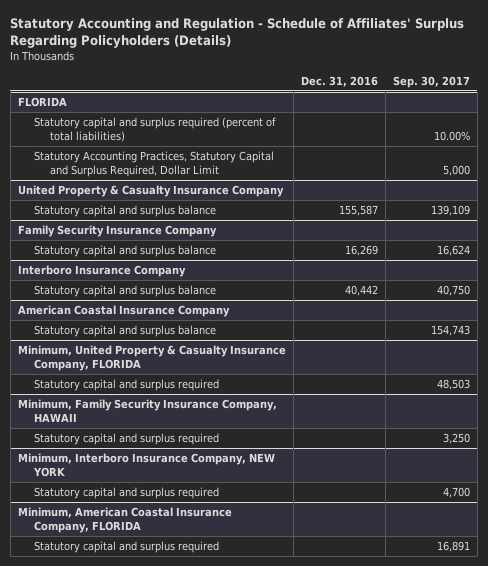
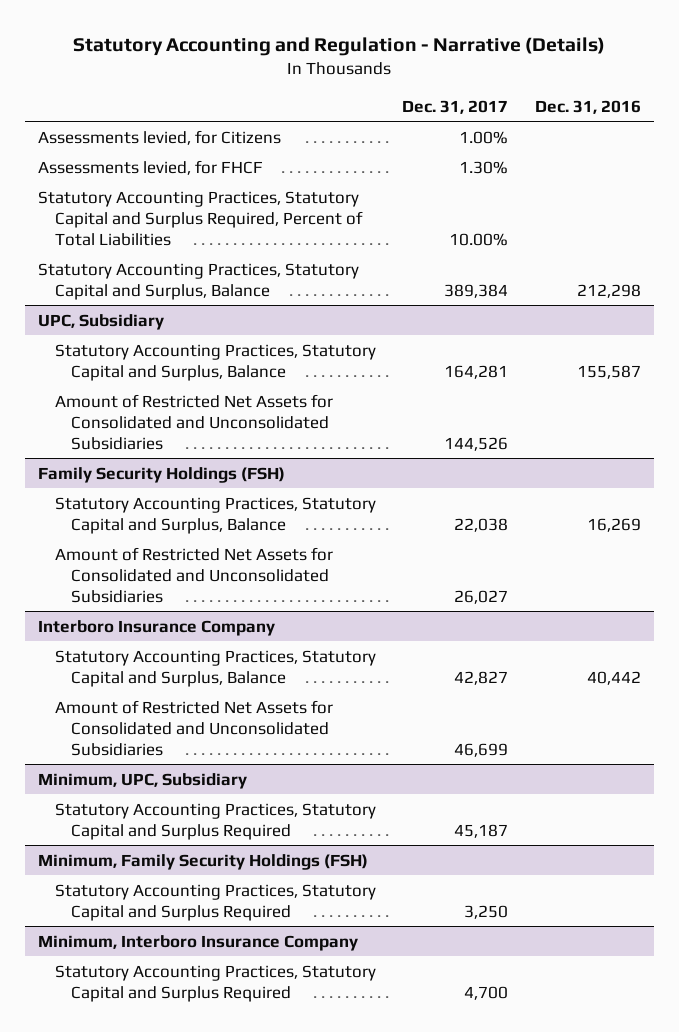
[10,17,465,48] Statutory Accounting and Regulation - Schedule of Affiliates' Surplus Regarding Policyholders (Details) -> [73,37,606,57] Statutory Accounting and Regulation - Narrative (Details)
[392,75,470,88] Sep. 30, 2017 -> none
none -> [402,99,509,114] Dec. 31, 2017
[17,96,67,107] FLORIDA -> none
[34,116,277,142] Statutory capital and surplus required (percent of total liabilities) -> none
[34,150,275,177] Statutory Accounting Practices, Statutory Capital and Surplus Required, Dollar Limit -> none
none -> [38,129,282,145] Assessments levied, for Citizens
none -> [38,159,264,175] Assessments levied, for FHCF
none -> [38,190,363,246] Statutory Accounting Practices, Statutory Capital and Surplus Required, Percent of Total Liabilities
none -> [38,262,360,300] Statutory Accounting Practices, Statutory Capital and Surplus, Balance
[17,184,284,197] United Property & Casualty Insurance Company -> [38,313,165,330] UPC, Subsidiary
[34,204,217,217] Statutory capital and surplus balance -> [54,343,376,381] Statutory Accounting Practices, Statutory Capital and Surplus, Balance
none -> [54,393,333,450] Amount of Restricted Net Assets for Consolidated and Unconsolidated Subsidiaries
[17,224,217,237] Family Security Insurance Company -> [38,466,286,483] Family Security Holdings (FSH)
[34,244,217,257] Statutory capital and surplus balance -> [54,496,376,534] Statutory Accounting Practices, Statutory Capital and Surplus, Balance
none -> [54,546,333,603] Amount of Restricted Net Assets for Consolidated and Unconsolidated Subsidiaries
[17,304,230,317] American Coastal Insurance Company -> none
[34,324,217,337] Statutory capital and surplus balance -> none
[17,344,286,371] Minimum, United Property & Casualty Insurance Company, FLORIDA -> none
[34,378,220,391] Statutory capital and surplus required -> none
[17,398,277,422] Minimum, Family Security Insurance Company, HAWAII -> none
[34,432,220,445] Statutory capital and surplus required -> none
[17,506,232,533] Minimum, American Coastal Insurance Company, FLORIDA -> none
[34,540,220,553] Statutory capital and surplus required -> none
[34,284,217,297] Statutory capital and surplus balance -> [54,649,376,687] Statutory Accounting Practices, Statutory Capital and Surplus, Balance
none -> [54,699,333,756] Amount of Restricted Net Assets for Consolidated and Unconsolidated Subsidiaries
none -> [38,772,248,789] Minimum, UPC, Subsidiary
none -> [54,802,376,840] Statutory Accounting Practices, Statutory Capital and Surplus Required
none -> [38,853,369,870] Minimum, Family Security Holdings (FSH)
none -> [54,883,376,921] Statutory Accounting Practices, Statutory Capital and Surplus Required
[17,452,275,477] Minimum, Interboro Insurance Company, NEW YORK -> [38,934,359,951] Minimum, Interboro Insurance Company
[34,486,220,499] Statutory capital and surplus required -> [54,964,376,1002] Statutory Accounting Practices, Statutory Capital and Surplus Required

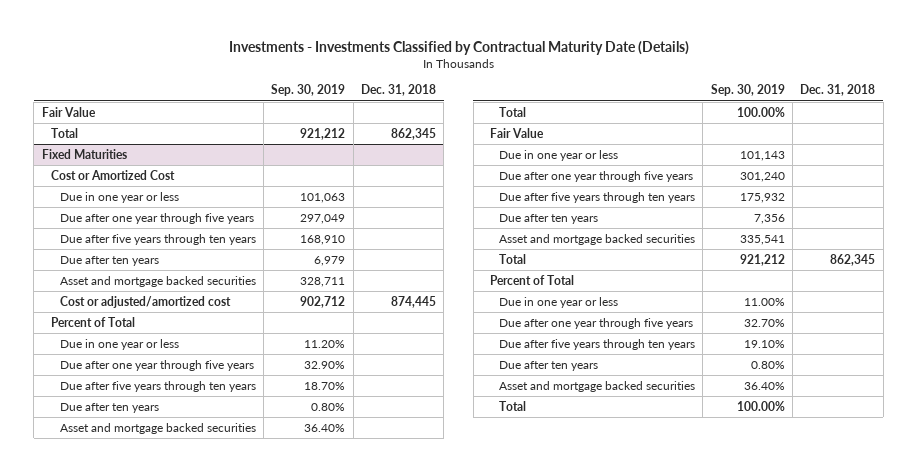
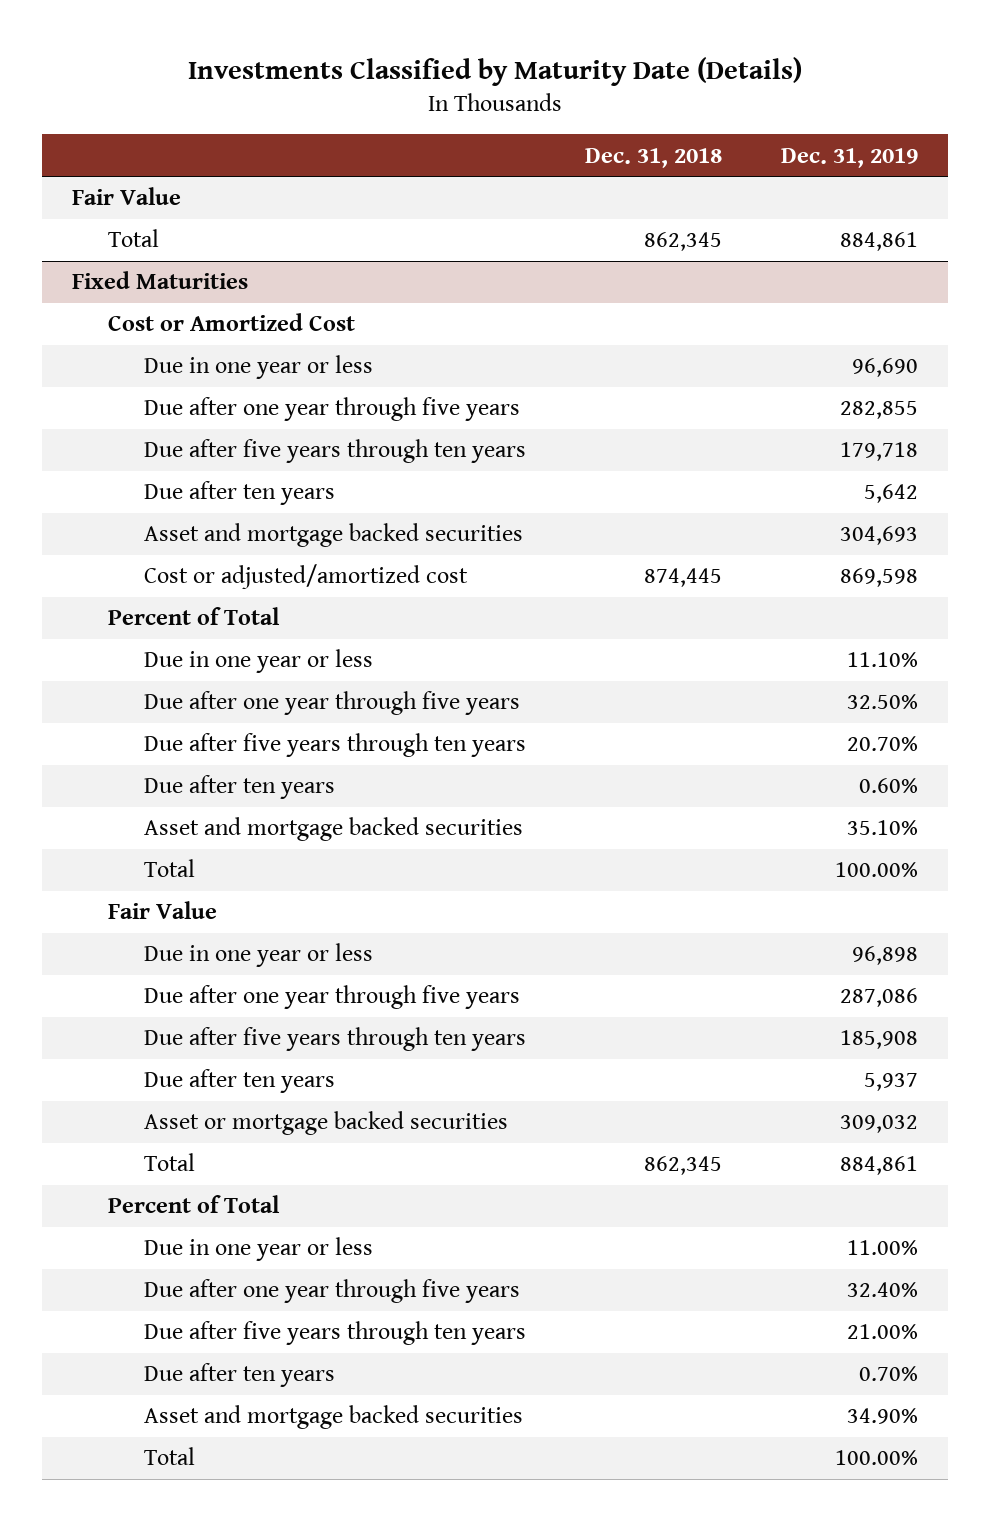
[228,41,689,56] Investments - Investments Classified by Contractual Maturity Date (Details) -> [187,56,802,86] Investments Classified by Maturity Date (Details)
[271,84,346,97] Sep. 30, 2019 -> none
none -> [781,147,919,168] Dec. 31, 2019
[498,233,695,245] Asset and mortgage backed securities -> [143,1111,508,1136] Asset or mortgage backed securities

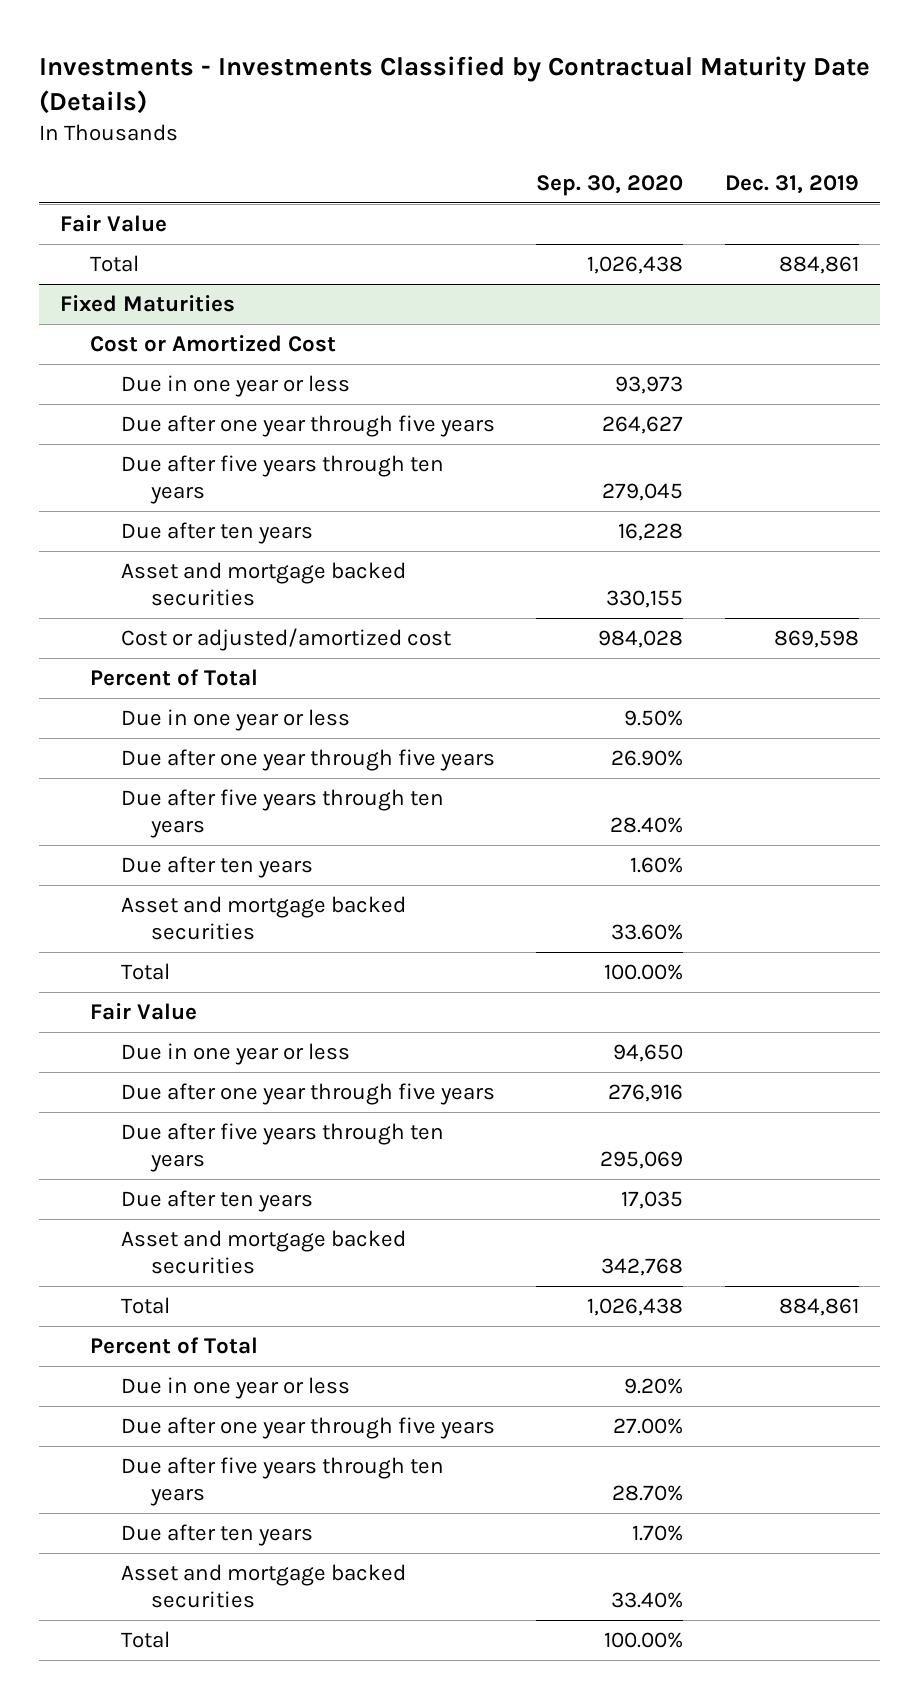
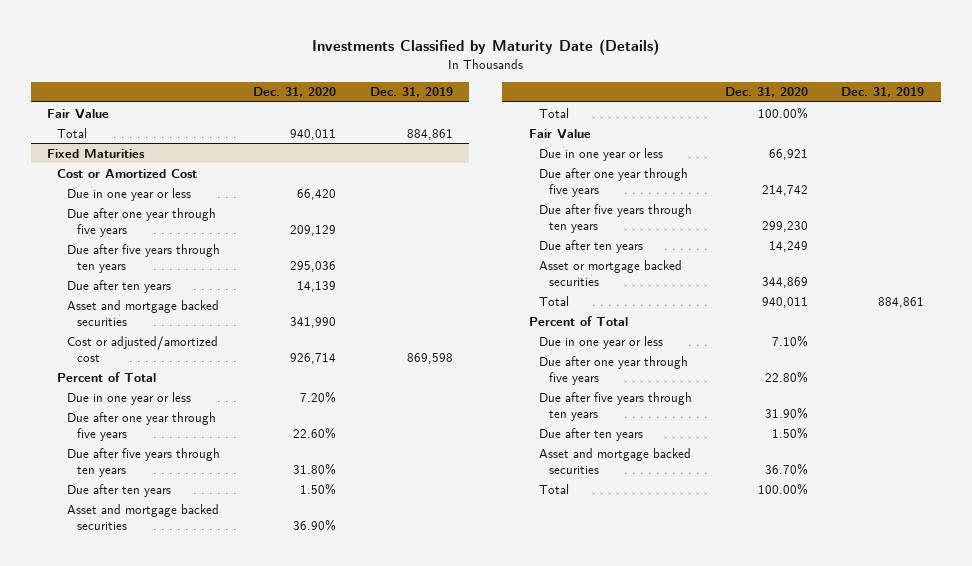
[39,55,871,114] Investments - Investments Classified by Contractual Maturity Date (Details) -> [311,38,659,55] Investments Classified by Maturity Date (Details)
[536,174,684,196] Sep. 30, 2020 -> none
none -> [253,87,337,98] Dec. 31, 2020
[120,1229,406,1275] Asset and mortgage backed securities -> [538,259,682,287] Asset or mortgage backed securities

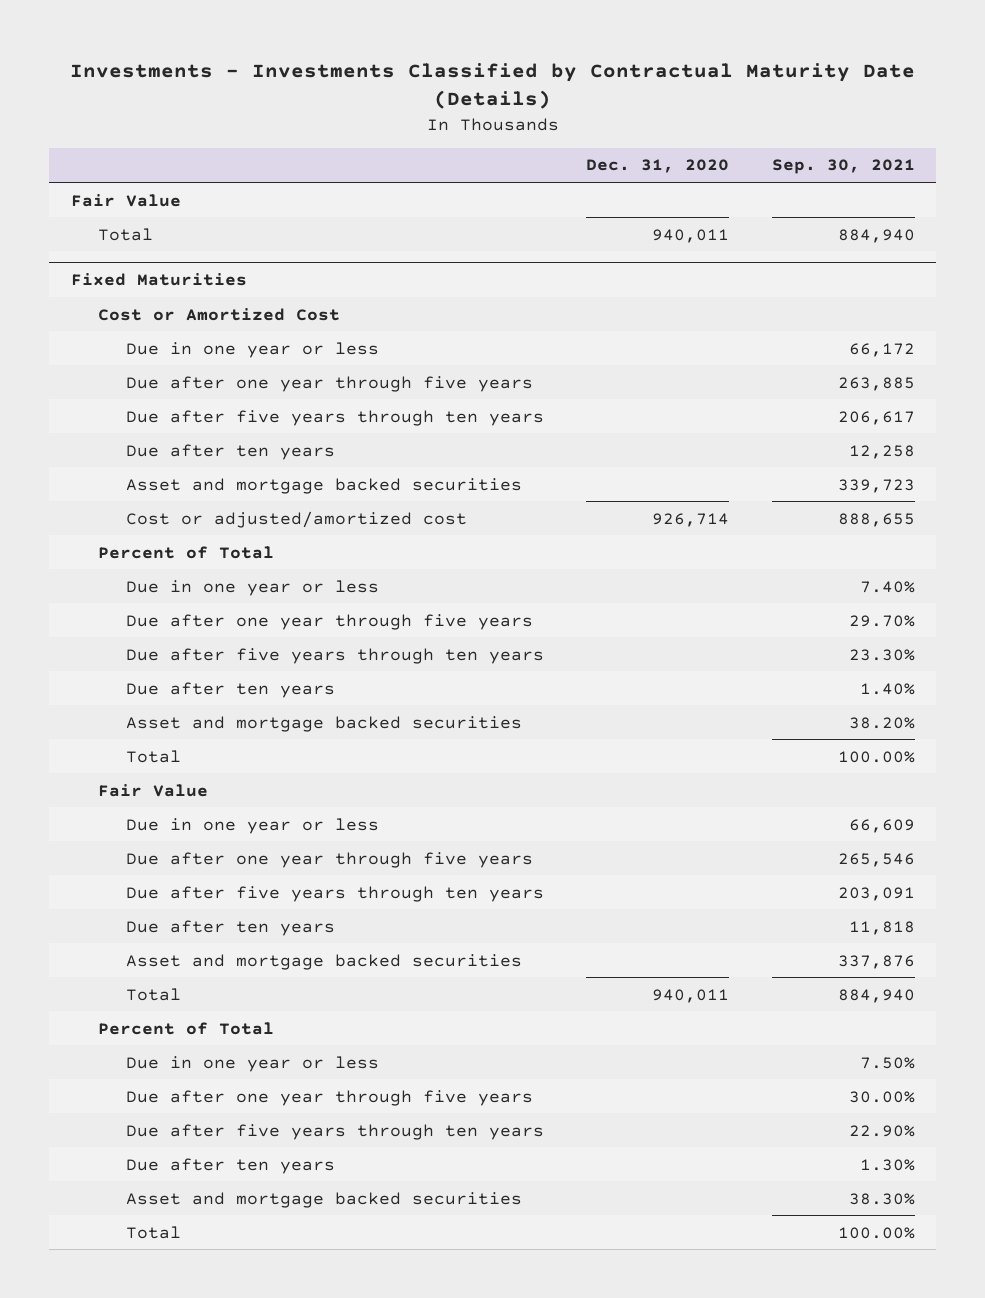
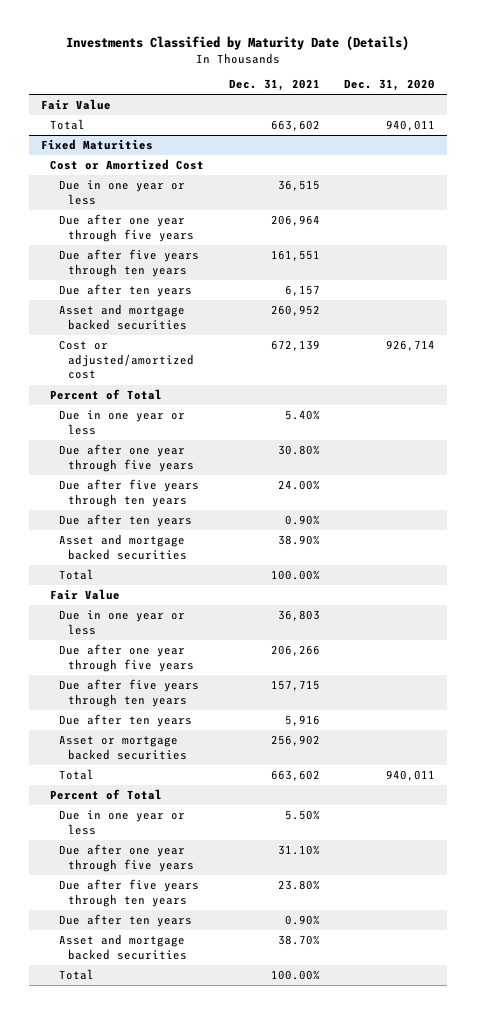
[69,63,915,110] Investments - Investments Classified by Contractual Maturity Date (Details) -> [66,36,410,51] Investments Classified by Maturity Date (Details)
[771,159,915,175] Sep. 30, 2021 -> none
none -> [228,79,320,92] Dec. 31, 2021
[125,953,522,970] Asset and mortgage backed securities -> [59,735,188,760] Asset or mortgage backed securities

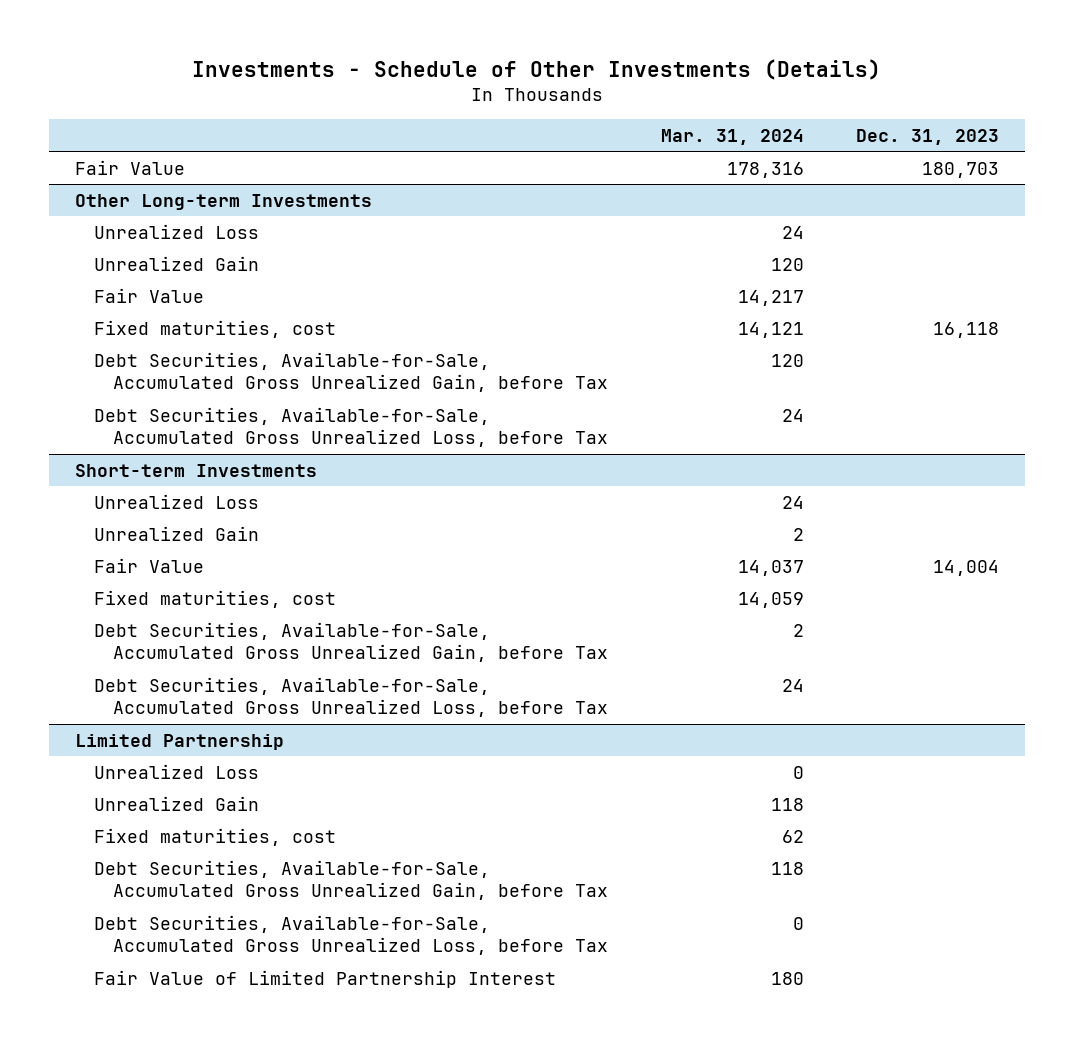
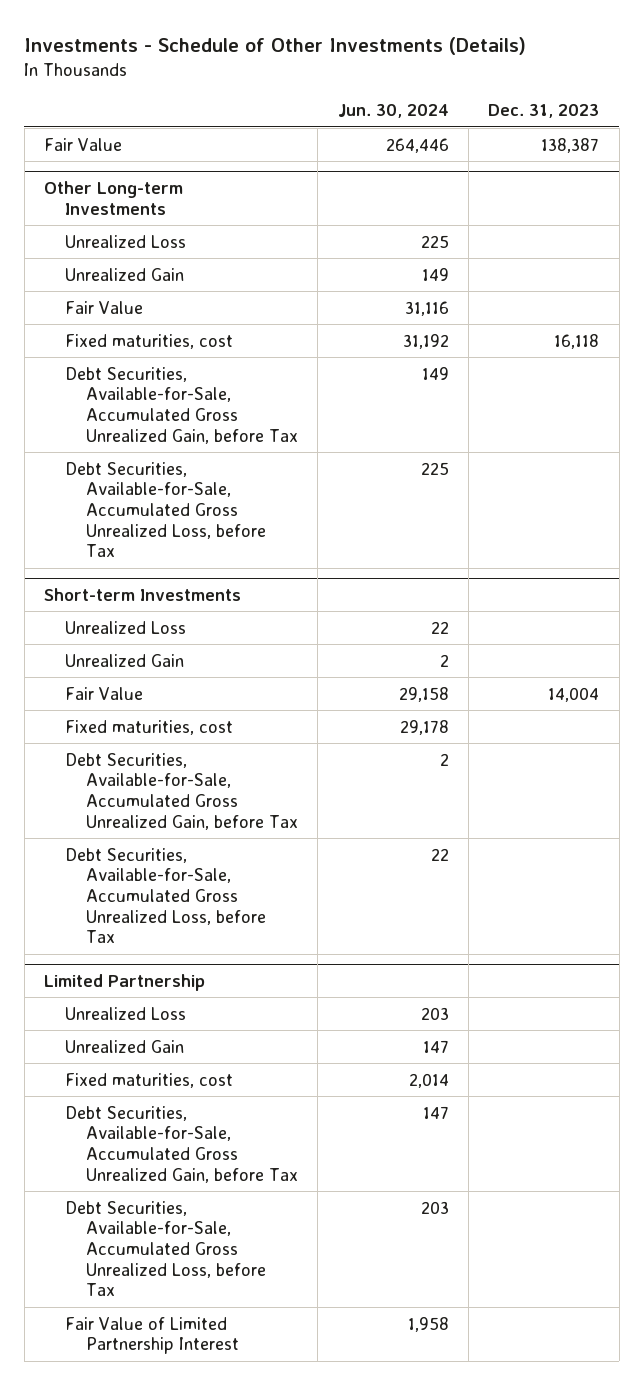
[660,128,804,145] Mar. 31, 2024 -> none
none -> [337,104,449,119] Jun. 30, 2024
[922,161,1000,178] 180,703 -> [541,137,600,153] 138,387

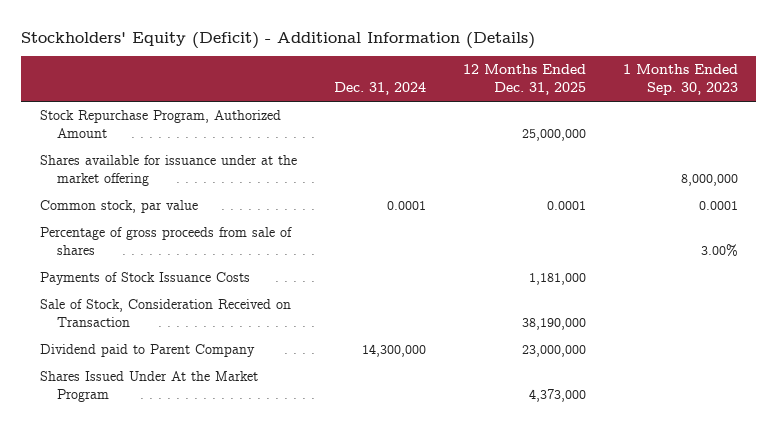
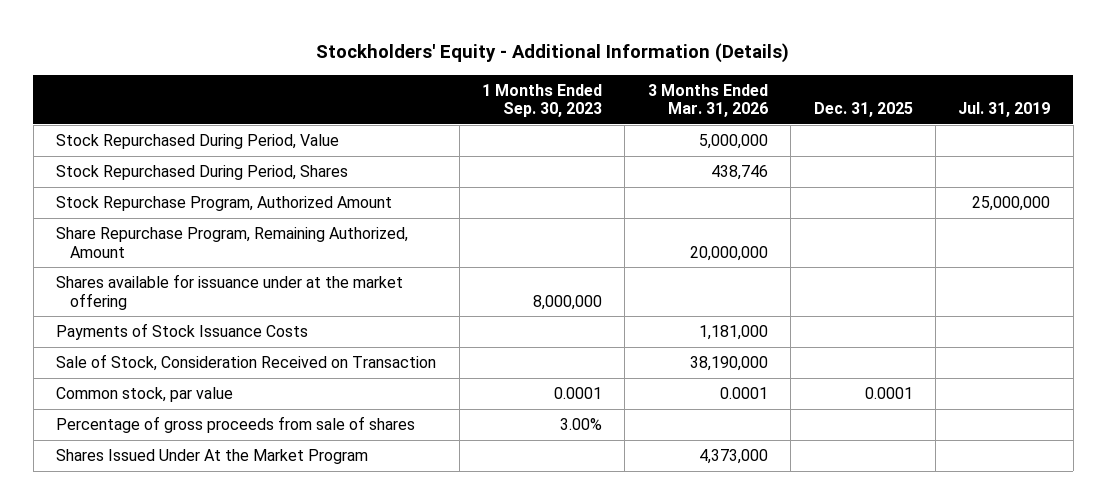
[21,31,536,49] Stockholders' Equity (Deficit) - Additional Information (Details) -> [316,43,790,64] Stockholders' Equity - Additional Information (Details)
[333,82,426,96] Dec. 31, 2024 -> none
[462,64,586,96] 12 Months Ended Dec. 31, 2025 -> none
none -> [647,83,768,118] 3 Months Ended Mar. 31, 2026
none -> [813,102,913,118] Dec. 31, 2025
none -> [958,102,1051,118] Jul. 31, 2019
none -> [56,134,340,150] Stock Repurchased During Period, Value
none -> [56,165,349,181] Stock Repurchased During Period, Shares
none -> [56,227,409,258] Share Repurchase Program, Remaining Authorized, Amount
[39,344,255,358] Dividend paid to Parent Company -> none
[39,200,198,214] Common stock, par value -> [56,387,234,403] Common stock, par value
[39,227,292,255] Percentage of gross proceeds from sale of shares -> [56,416,416,434] Percentage of gross proceeds from sale of shares

